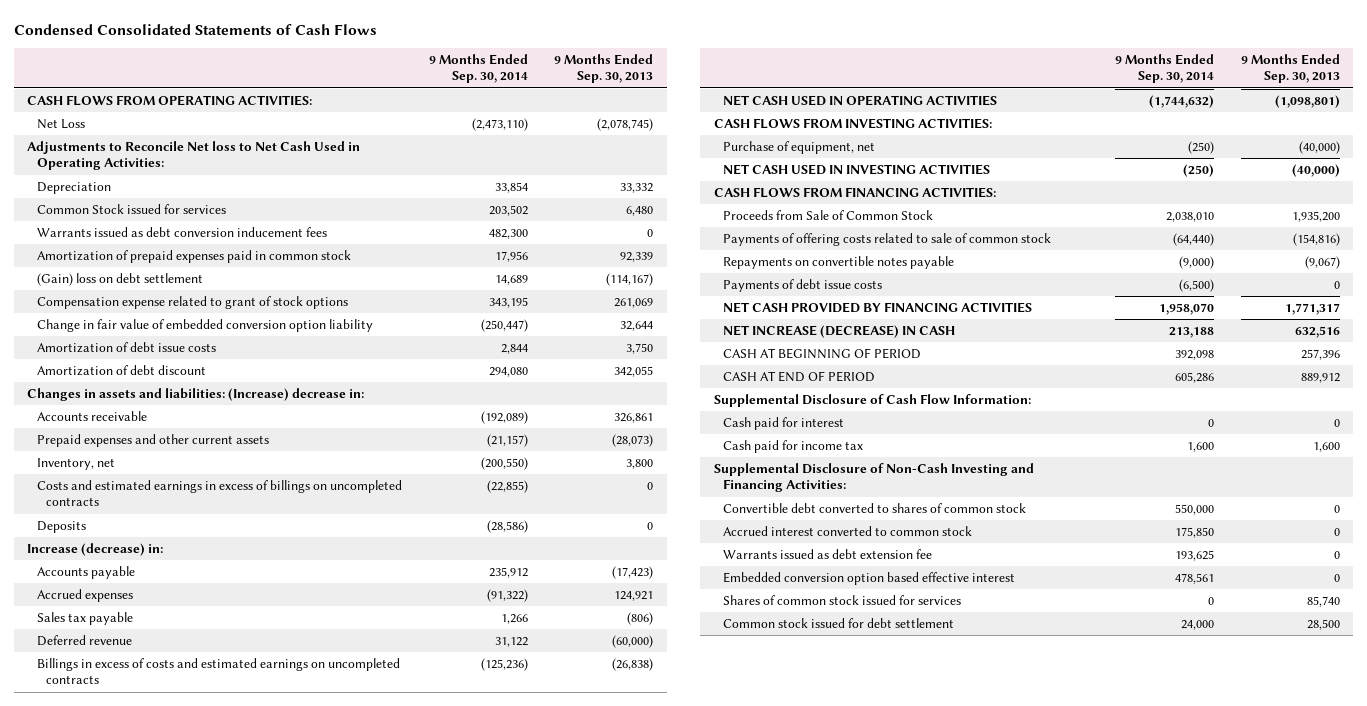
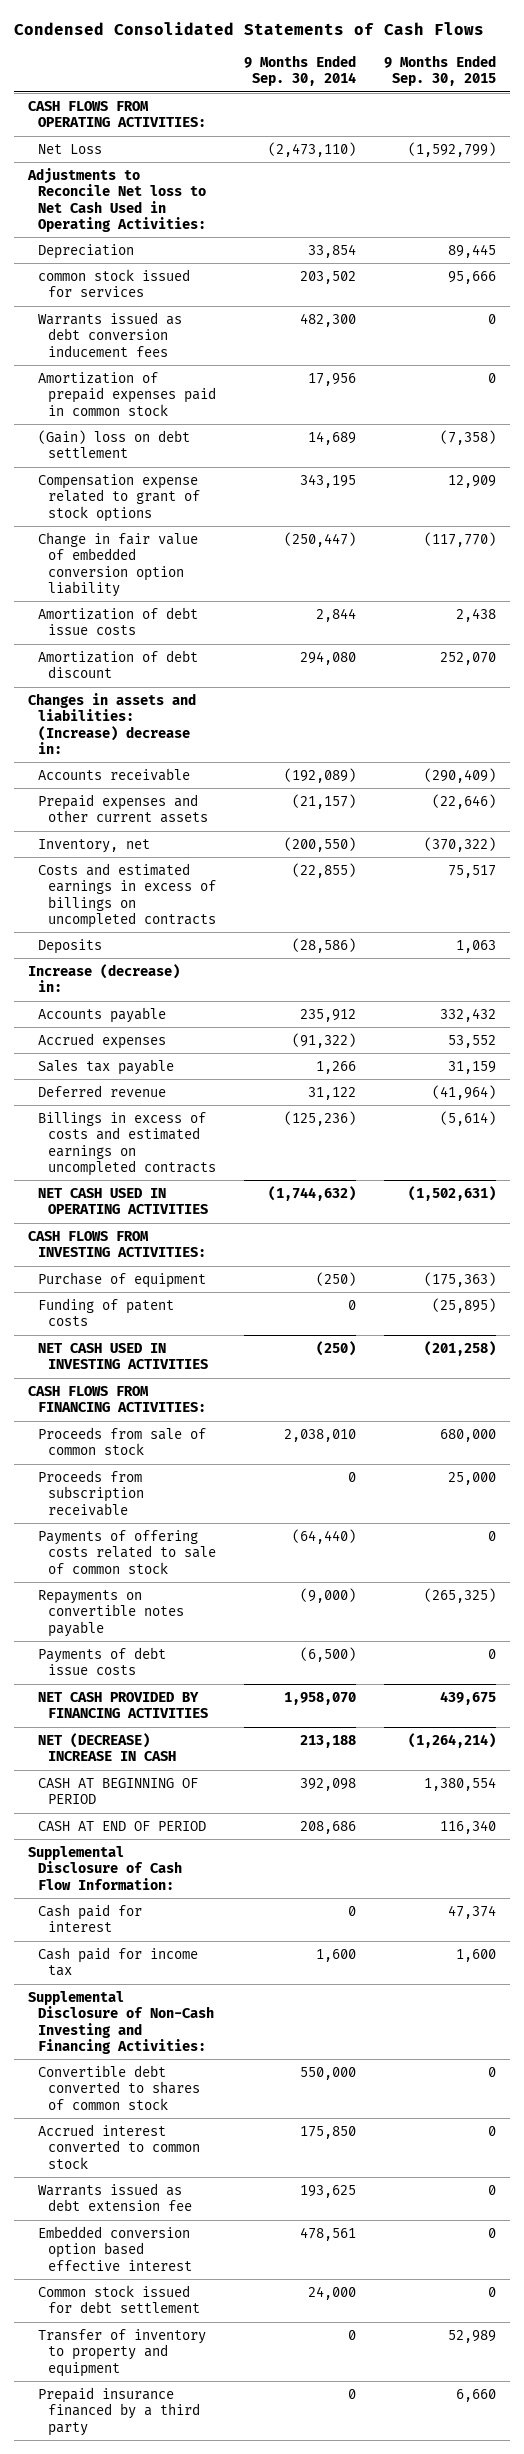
[554,54,654,84] 9 Months Ended Sep. 30, 2013 -> none
none -> [384,54,497,87] 9 Months Ended Sep. 30, 2015
[36,203,226,214] Common Stock issued for services -> [38,268,191,298] common stock issued for services
[723,140,876,154] Purchase of equipment, net -> [38,1271,207,1288] Purchase of equipment
none -> [38,1297,175,1327] Funding of patent costs
[723,209,934,220] Proceeds from Sale of Common Stock -> [38,1426,207,1456] Proceeds from sale of common stock
none -> [38,1469,144,1516] Proceeds from subscription receivable
[723,324,956,338] NET INCREASE (DECREASE) IN CASH -> [38,1732,176,1762] NET (DECREASE) INCREASE IN CASH
[1174,371,1214,383] 605,286 -> [300,1820,357,1834] 208,686
[723,594,962,605] Shares of common stock issued for services -> none
none -> [38,2328,207,2377] Transfer of inventory to property and equipment
none -> [38,2386,200,2436] Prepaid insurance financed by a third party

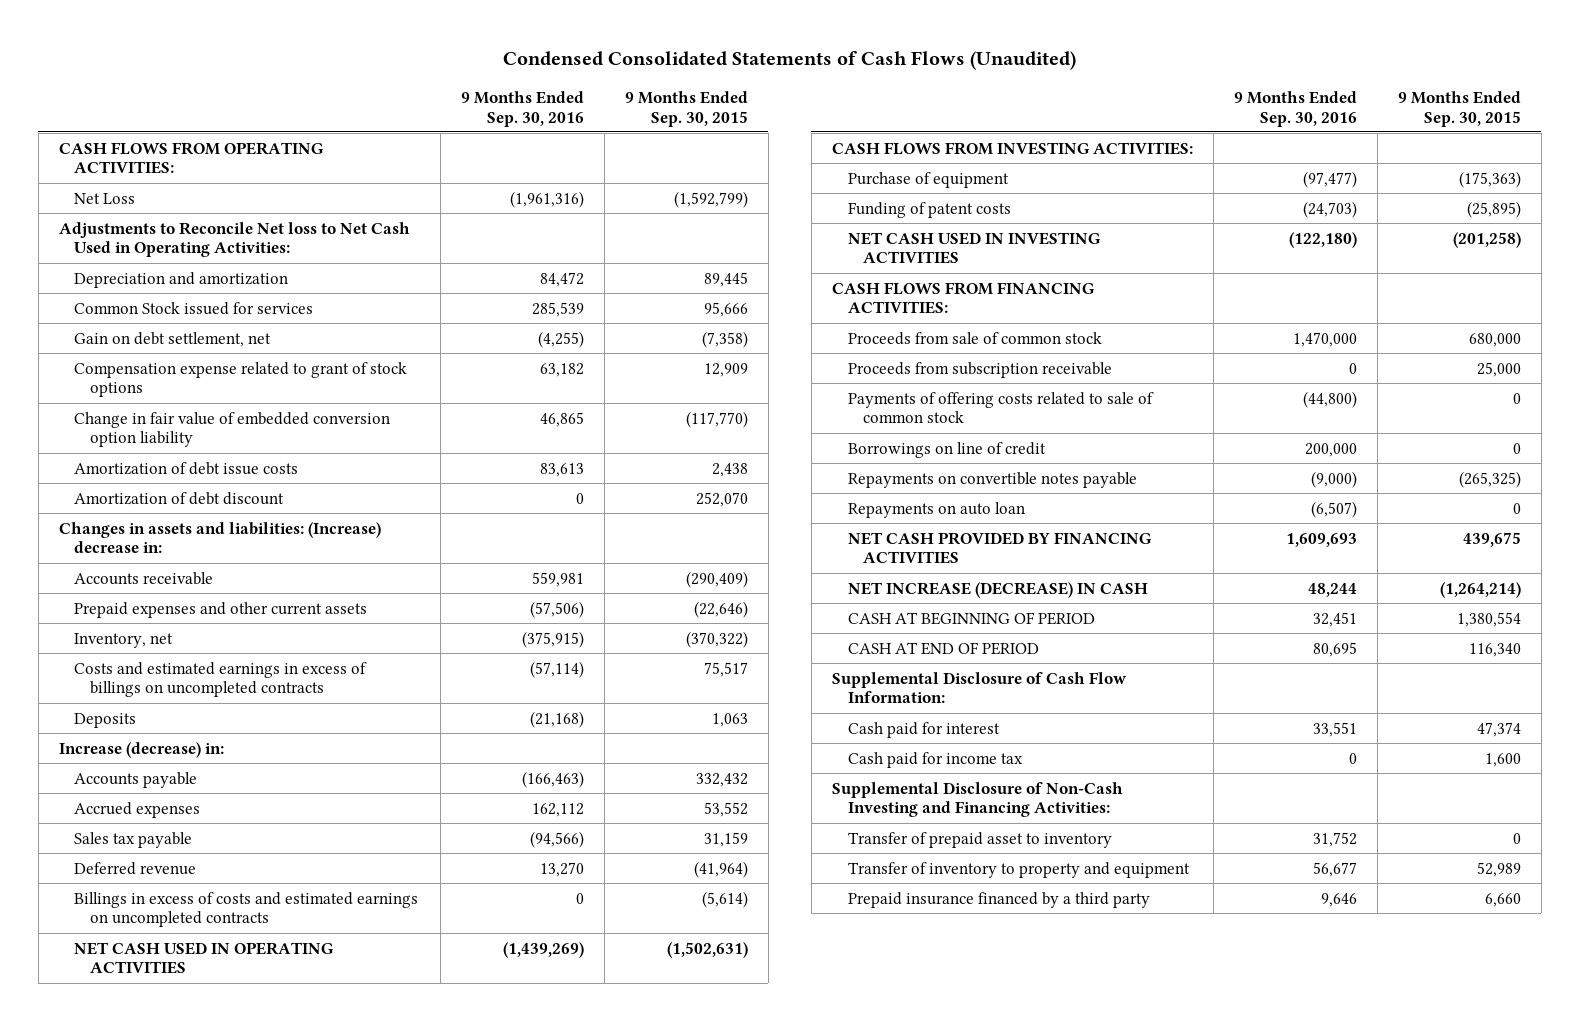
[14,22,485,36] Condensed Consolidated Statements of Cash Flows -> [502,50,1076,70] Condensed Consolidated Statements of Cash Flows (Unaudited)
[244,54,357,87] 9 Months Ended Sep. 30, 2014 -> none
none -> [460,90,584,127] 9 Months Ended Sep. 30, 2016
[38,311,183,357] Warrants issued as debt conversion inducement fees -> none
[38,371,216,416] Amortization of prepaid expenses paid in common stock -> none
[38,243,135,259] Depreciation -> [74,271,289,288] Depreciation and amortization
[38,268,191,298] common stock issued for services -> [74,301,314,315] Common Stock issued for services
[38,429,191,459] (Gain) loss on debt settlement -> [74,331,272,347] Gain on debt settlement, net
none -> [847,441,1046,458] Borrowings on line of credit
[38,1646,167,1676] Payments of debt issue costs -> none
none -> [847,501,1025,518] Repayments on auto loan
[38,1732,176,1762] NET (DECREASE) INCREASE IN CASH -> [847,581,1148,598] NET INCREASE (DECREASE) IN CASH
[38,2064,200,2110] Convertible debt converted to shares of common stock -> none
[38,2123,200,2169] Accrued interest converted to common stock -> none
[38,2182,192,2212] Warrants issued as debt extension fee -> none
[38,2225,192,2271] Embedded conversion option based effective interest -> none
[38,2284,200,2314] Common stock issued for debt settlement -> none
none -> [847,831,1112,848] Transfer of prepaid asset to inventory

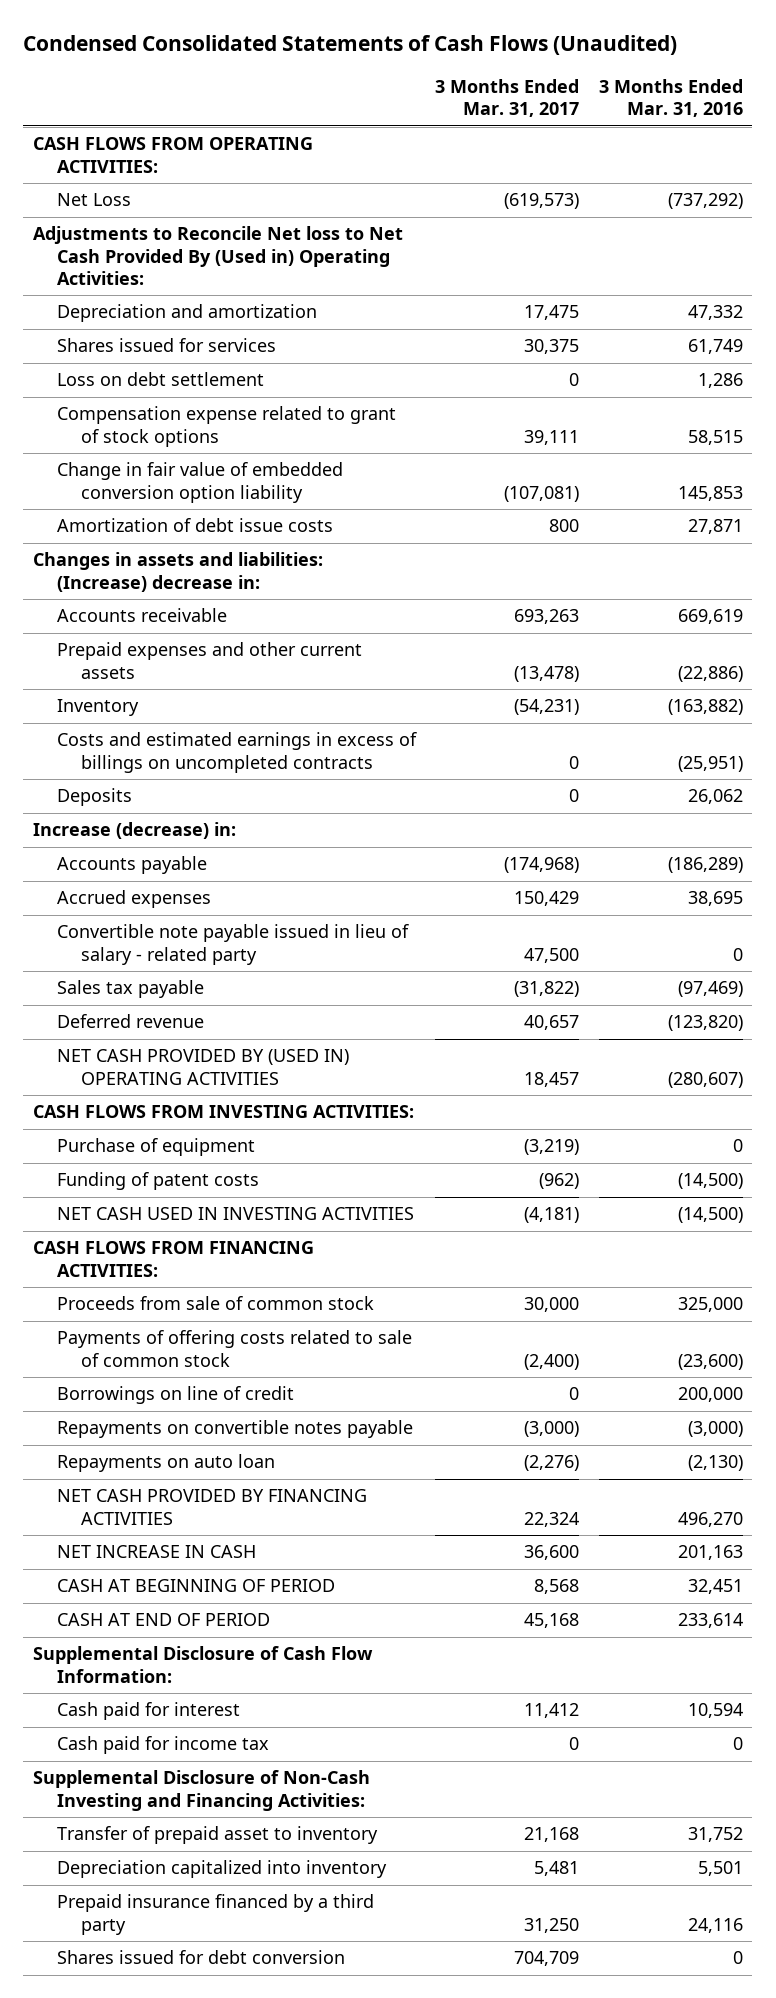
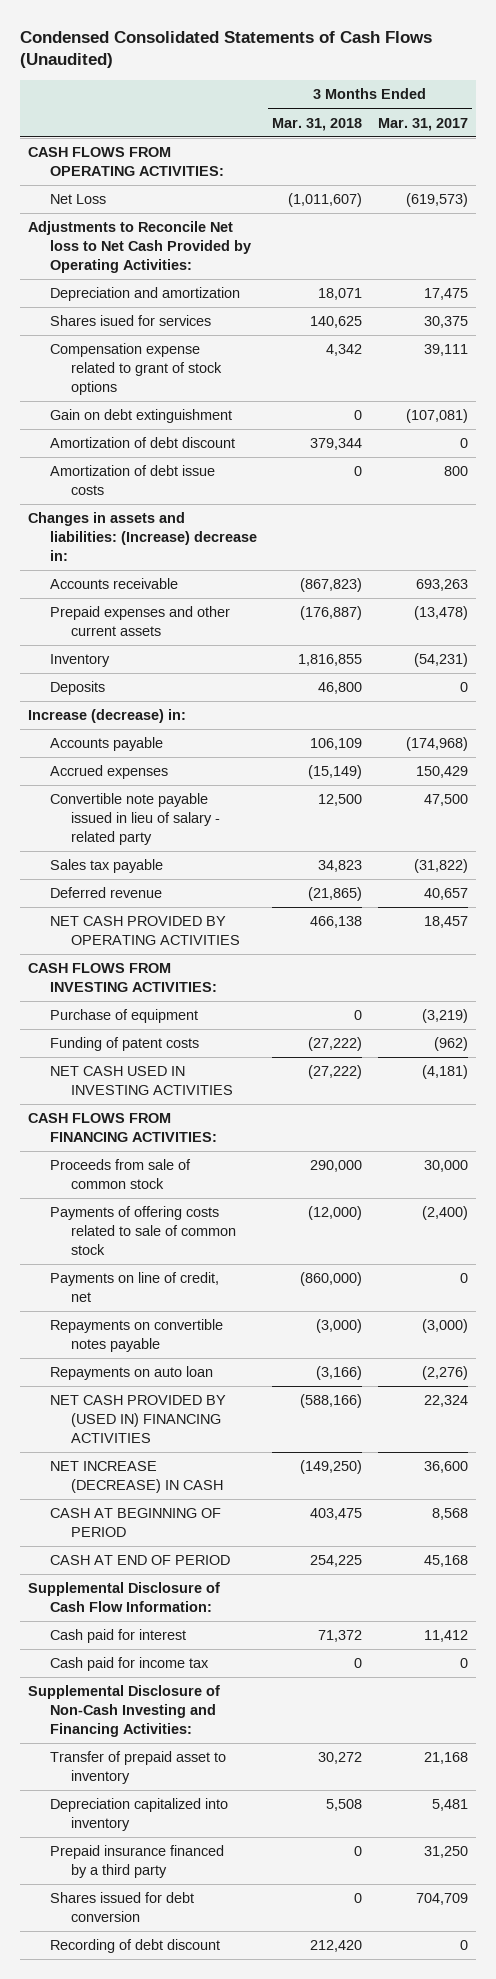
[598,79,743,118] 3 Months Ended Mar. 31, 2016 -> none
none -> [272,117,363,131] Mar. 31, 2018
[32,226,403,286] Adjustments to Reconcile Net loss to Net Cash Provided By (Used in) Operating Activities: -> [27,221,251,273] Adjustments to Reconcile Net loss to Net Cash Provided by Operating Activities:
[56,372,264,387] Loss on debt settlement -> none
[56,338,276,353] Shares issued for services -> [49,315,211,327] Shares isued for services
[56,462,343,503] Change in fair value of embedded conversion option liability -> [49,409,232,424] Gain on debt extinguishment
none -> [49,437,235,449] Amortization of debt discount
[56,732,417,773] Costs and estimated earnings in excess of billings on uncompleted contracts -> none
[56,1049,349,1085] NET CASH PROVIDED BY (USED IN) OPERATING ACTIVITIES -> [49,916,241,945] NET CASH PROVIDED BY OPERATING ACTIVITIES
[56,1386,294,1405] Borrowings on line of credit -> [49,1272,219,1302] Payments on line of credit, net
[56,1489,367,1525] NET CASH PROVIDED BY FINANCING ACTIVITIES -> [49,1395,226,1443] NET CASH PROVIDED BY (USED IN) FINANCING ACTIVITIES
[56,1545,256,1559] NET INCREASE IN CASH -> [49,1461,224,1493] NET INCREASE (DECREASE) IN CASH
none -> [49,1939,220,1954] Recording of debt discount

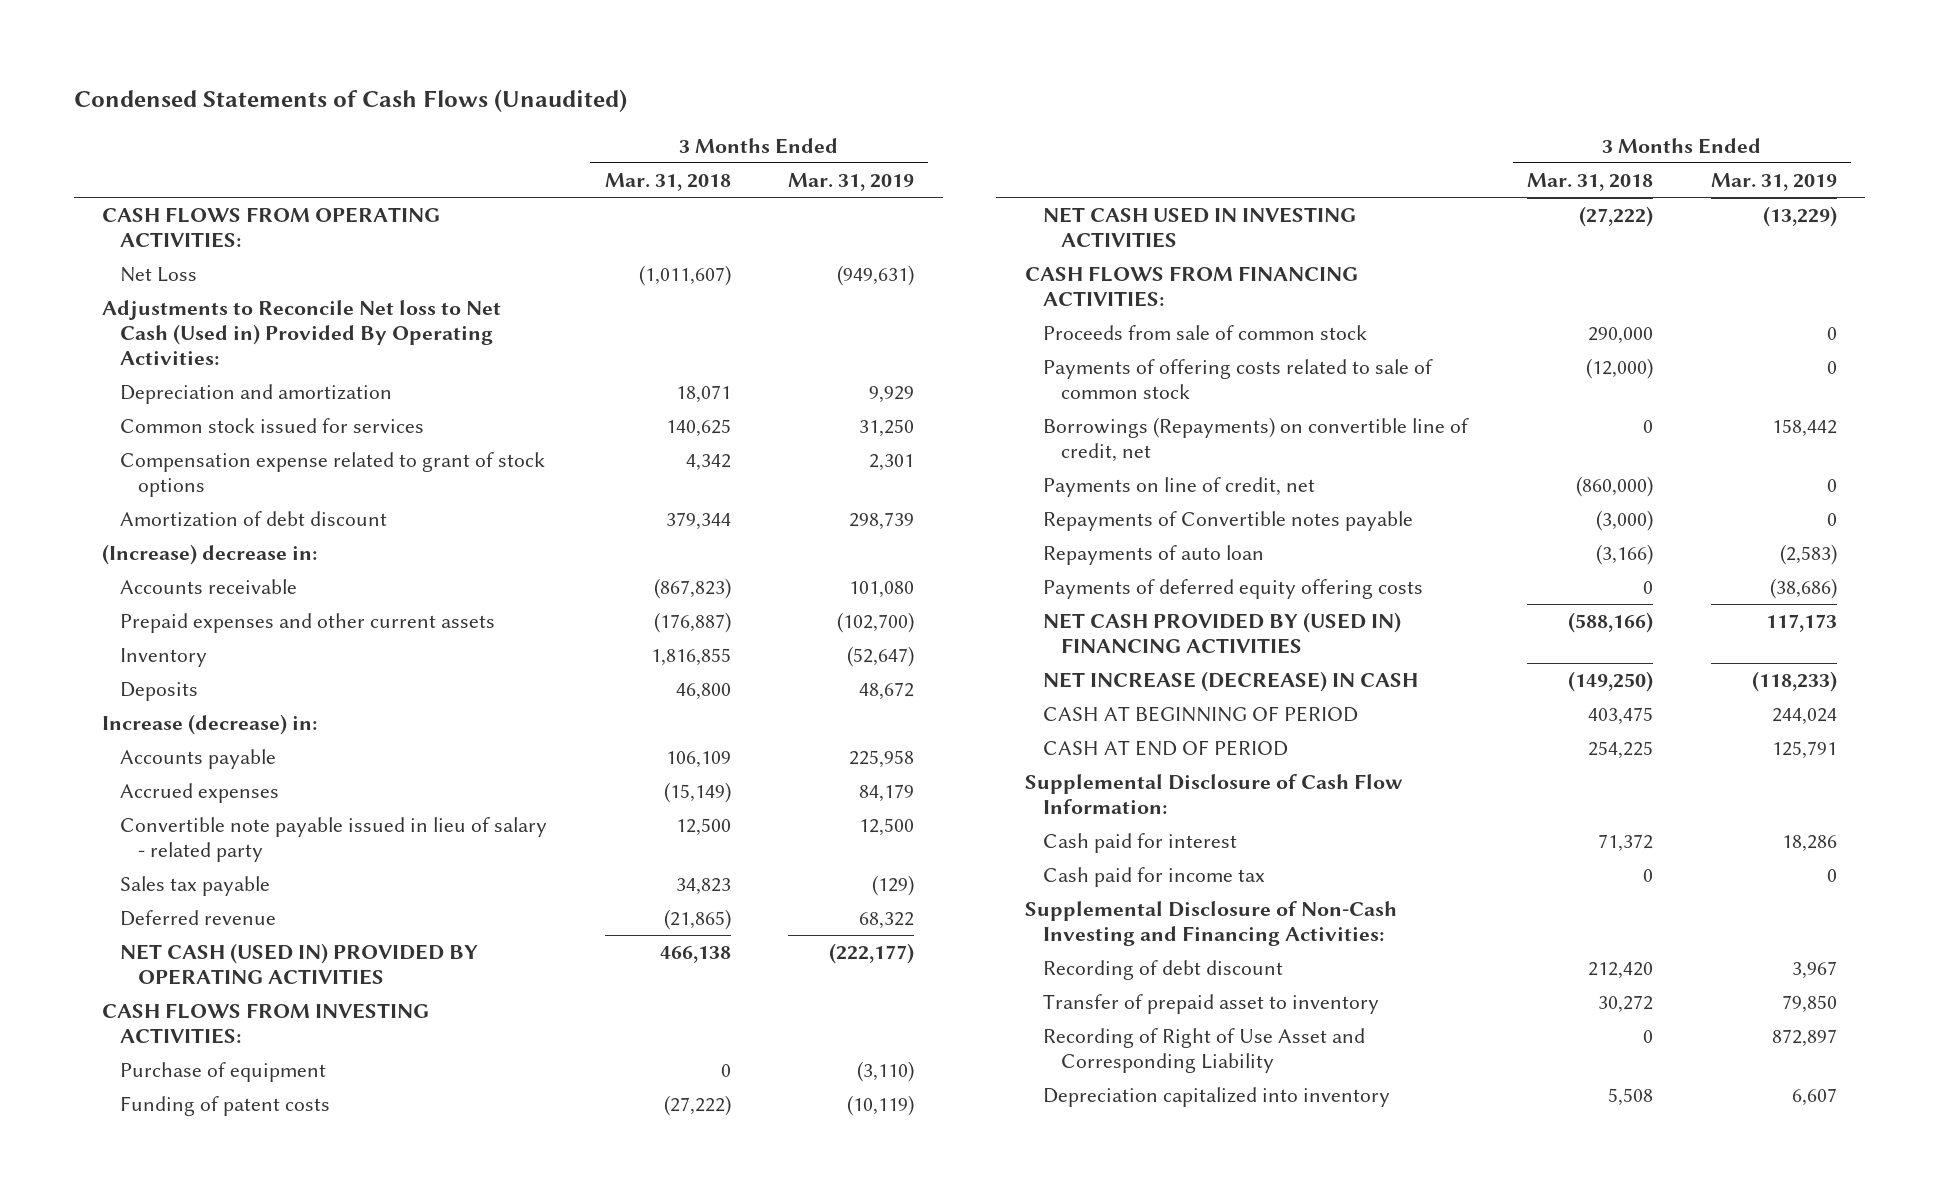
[19,30,432,69] Condensed Consolidated Statements of Cash Flows (Unaudited) -> [73,89,627,113] Condensed Statements of Cash Flows (Unaudited)
[378,117,469,131] Mar. 31, 2017 -> none
none -> [787,172,914,191] Mar. 31, 2019
[27,221,251,273] Adjustments to Reconcile Net loss to Net Cash Provided by Operating Activities: -> [102,300,502,366] Adjustments to Reconcile Net loss to Net Cash (Used in) Provided By Operating Activities:
[49,315,211,327] Shares isued for services -> [120,418,425,434] Common stock issued for services
[49,409,232,424] Gain on debt extinguishment -> none
[49,465,215,495] Amortization of debt issue costs -> none
[27,512,257,561] Changes in assets and liabilities: (Increase) decrease in: -> [102,544,318,566] (Increase) decrease in:
[49,916,241,945] NET CASH PROVIDED BY OPERATING ACTIVITIES -> [120,943,479,986] NET CASH (USED IN) PROVIDED BY OPERATING ACTIVITIES
none -> [1042,417,1469,463] Borrowings (Repayments) on convertible line of credit, net
[49,1319,223,1352] Repayments on convertible notes payable -> [1042,511,1413,532] Repayments of Convertible notes payable
[49,1366,213,1381] Repayments on auto loan -> [1042,545,1264,566] Repayments of auto loan
none -> [1042,579,1423,600] Payments of deferred equity offering costs
[49,1939,220,1954] Recording of debt discount -> [1042,960,1283,981] Recording of debt discount
none -> [1042,1028,1365,1074] Recording of Right of Use Asset and Corresponding Liability
[49,1845,224,1878] Prepaid insurance financed by a third party -> none
[49,1892,194,1922] Shares issued for debt conversion -> none

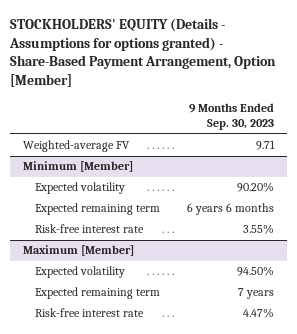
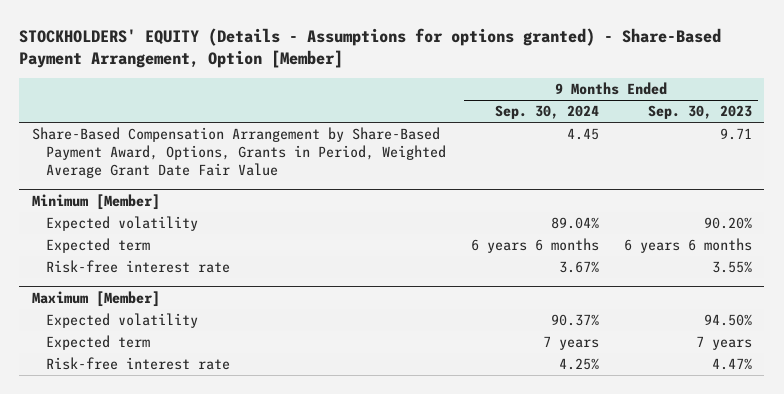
none -> [494,105,599,120] Sep. 30, 2024
[23,140,131,153] Weighted-average FV -> [31,126,446,178] Share-Based Compensation Arrangement by Share-Based Payment Award, Options, Grants in Period, Weighted Average Grant Date Fair Value
[35,203,161,216] Expected remaining term -> [45,237,150,253] Expected term
[35,287,161,300] Expected remaining term -> [45,334,150,350] Expected term

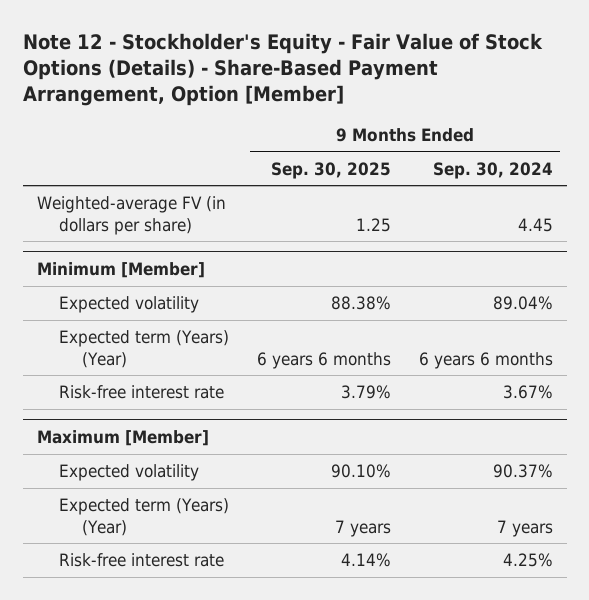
[19,27,722,69] STOCKHOLDERS' EQUITY (Details - Assumptions for options granted) - Share-Based Payment Arrangement, Option [Member] -> [22,32,543,107] Note 12 - Stockholder's Equity - Fair Value of Stock Options (Details) - Share-Based Payment Arrangement, Option [Member]
[647,105,752,120] Sep. 30, 2023 -> none
none -> [270,161,391,179] Sep. 30, 2025
[31,126,446,178] Share-Based Compensation Arrangement by Share-Based Payment Award, Options, Grants in Period, Weighted Average Grant Date Fair Value -> [36,195,226,235] Weighted-average FV (in dollars per share)
[45,237,150,253] Expected term -> [59,329,230,368] Expected term (Years) (Year)
[45,334,150,350] Expected term -> [59,497,230,536] Expected term (Years) (Year)

